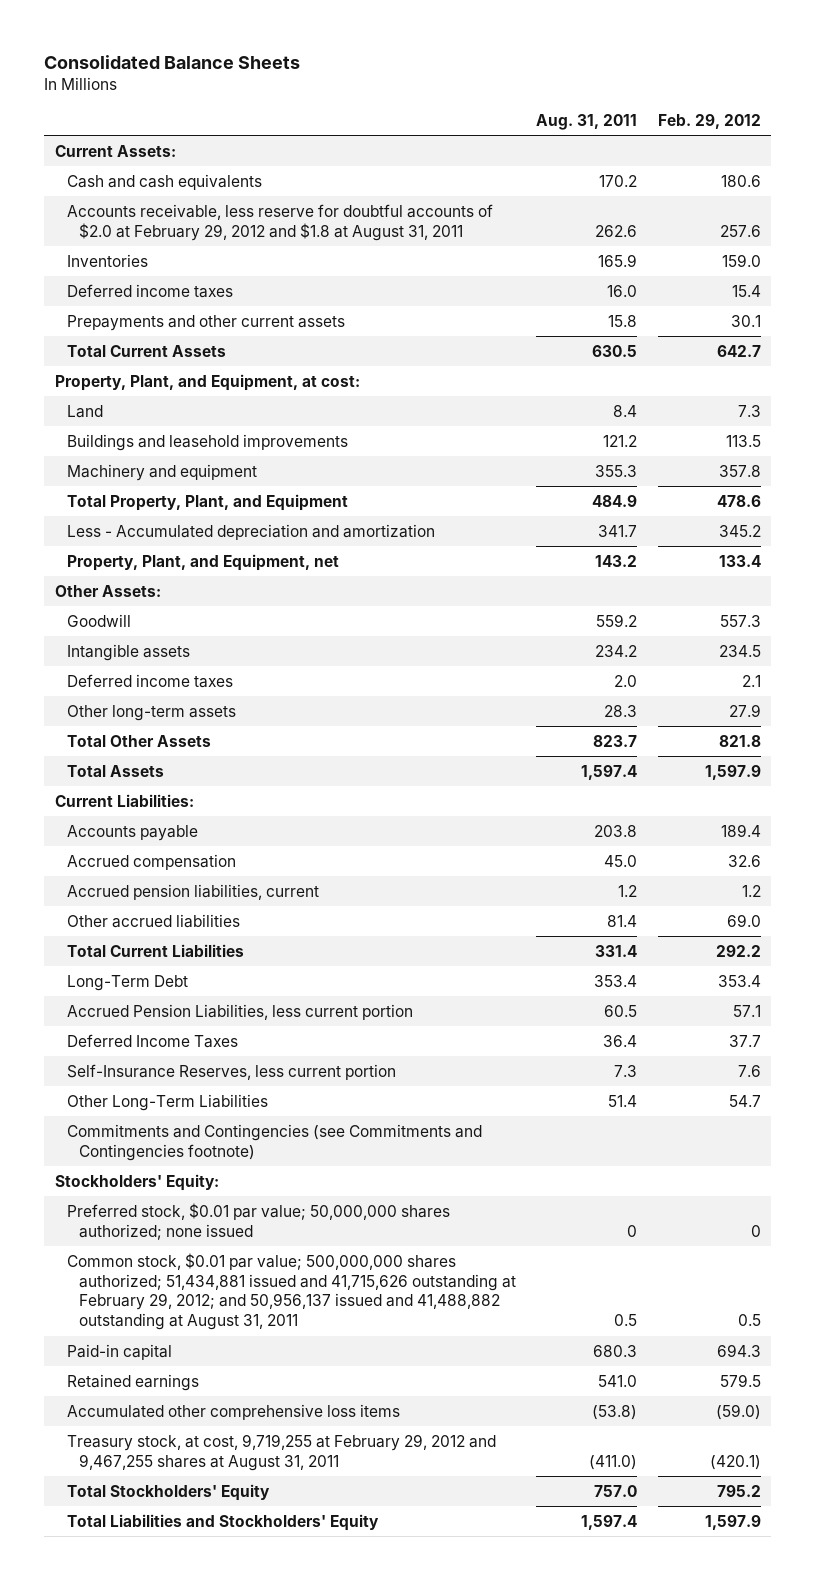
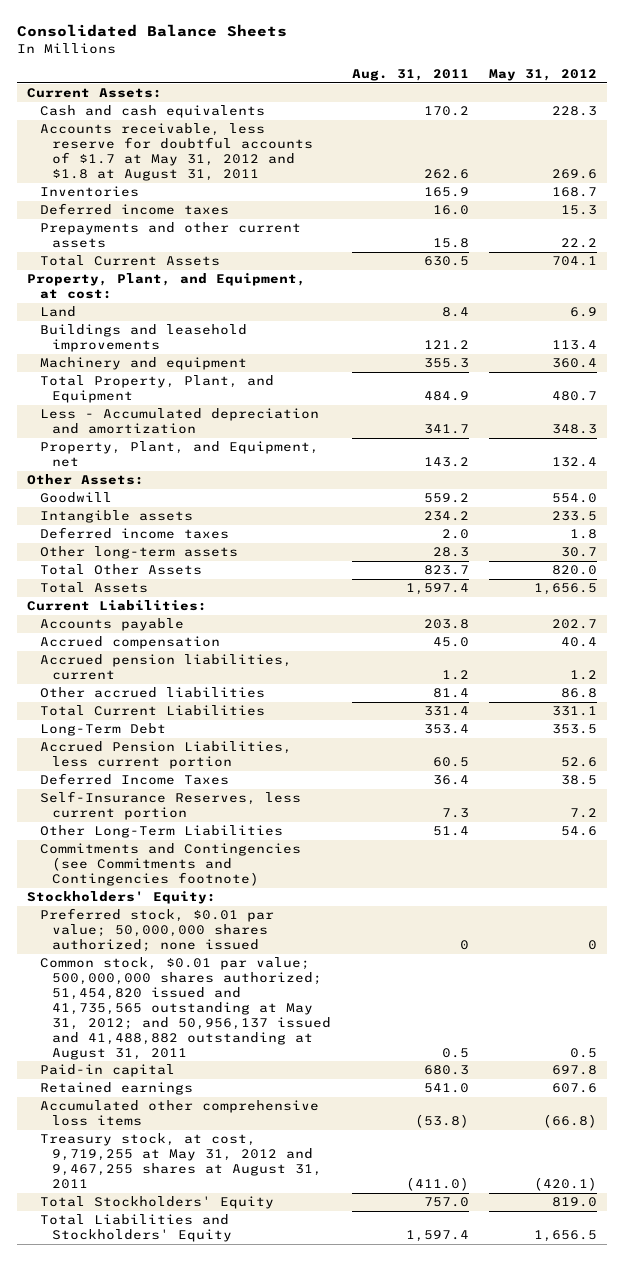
[658,114,762,130] Feb. 29, 2012 -> none
none -> [489,69,598,82] May 31, 2012
[66,203,493,241] Accounts receivable, less reserve for doubtful accounts of $2.0 at February 29, 2012 and $1.8 at August 31, 2011 -> [39,123,314,181] Accounts receivable, less reserve for doubtful accounts of $1.7 at May 31, 2012 and $1.8 at August 31, 2011
[66,1252,516,1331] Common stock, $0.01 par value; 500,000,000 shares authorized; 51,434,881 issued and 41,715,626 outstanding at February 29, 2012; and 50,956,137 issued and 41,488,882 outstanding at August 31, 2011 -> [39,957,332,1060] Common stock, $0.01 par value; 500,000,000 shares authorized; 51,454,820 issued and 41,735,565 outstanding at May 31, 2012; and 50,956,137 issued and 41,488,882 outstanding at August 31, 2011
[66,1433,496,1471] Treasury stock, at cost, 9,719,255 at February 29, 2012 and 9,467,255 shares at August 31, 2011 -> [39,1133,323,1189] Treasury stock, at cost, 9,719,255 at May 31, 2012 and 9,467,255 shares at August 31, 2011

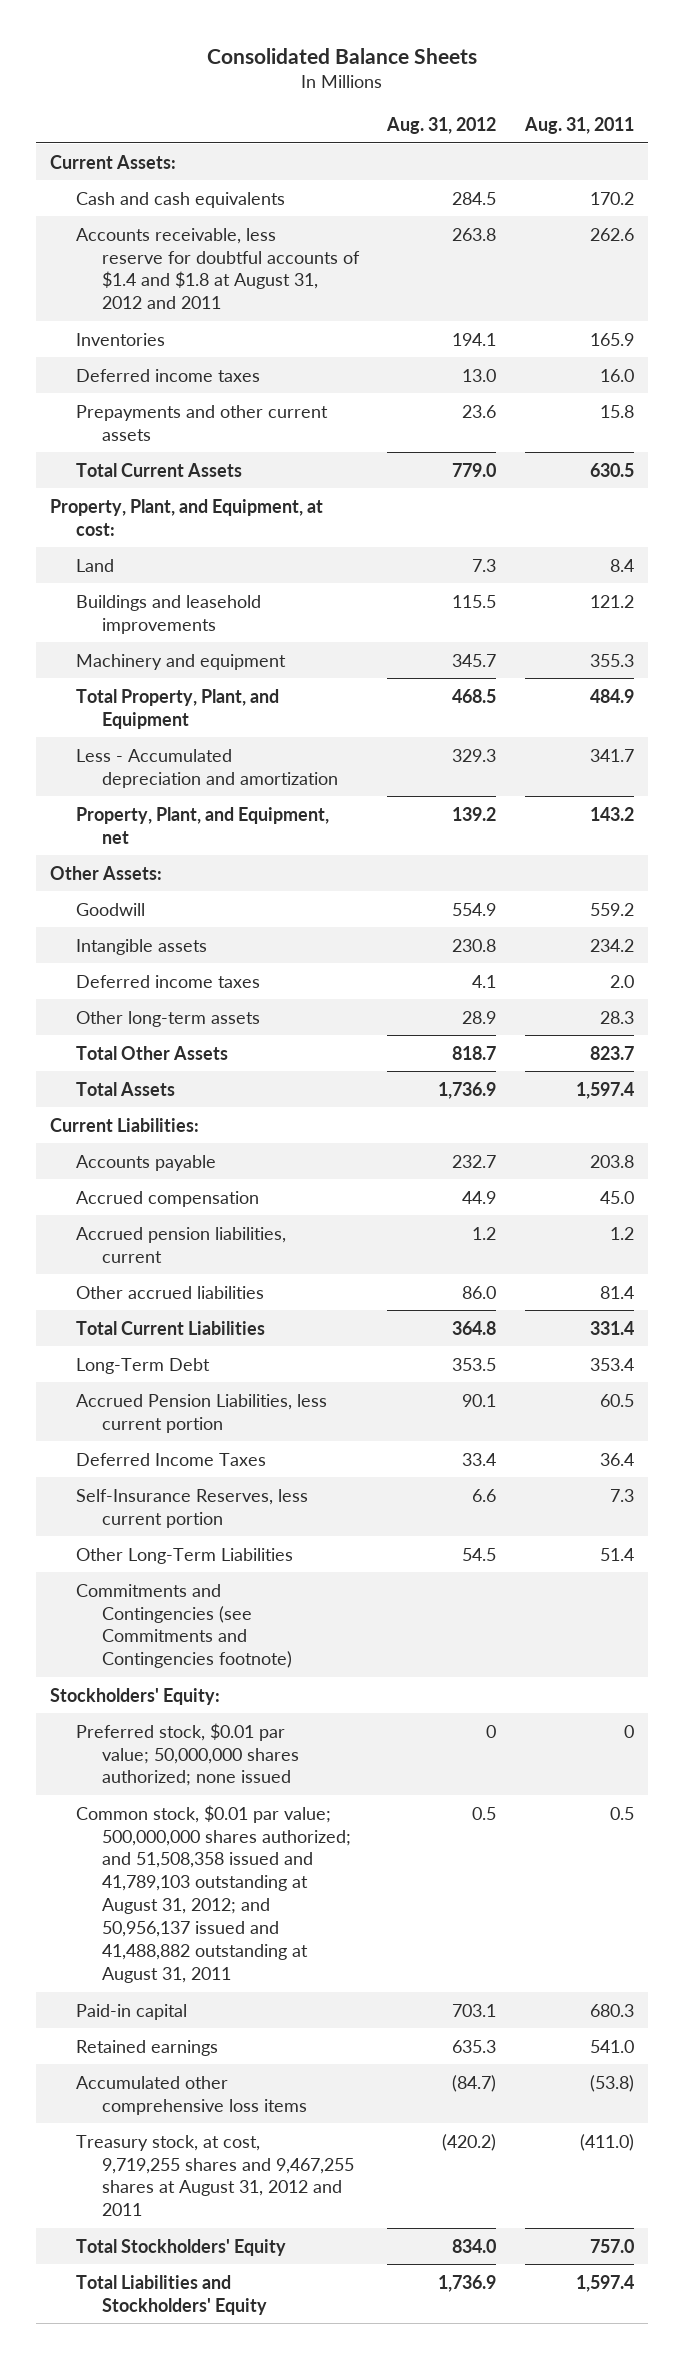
[489,69,598,82] May 31, 2012 -> none
none -> [386,117,497,135] Aug. 31, 2012
[39,123,314,181] Accounts receivable, less reserve for doubtful accounts of $1.7 at May 31, 2012 and $1.8 at August 31, 2011 -> [75,227,360,310] Accounts receivable, less reserve for doubtful accounts of $1.4 and $1.8 at August 31, 2012 and 2011
[39,957,332,1060] Common stock, $0.01 par value; 500,000,000 shares authorized; 51,454,820 issued and 41,735,565 outstanding at May 31, 2012; and 50,956,137 issued and 41,488,882 outstanding at August 31, 2011 -> [75,1804,351,1983] Common stock, $0.01 par value; 500,000,000 shares authorized; and 51,508,358 issued and 41,789,103 outstanding at August 31, 2012; and 50,956,137 issued and 41,488,882 outstanding at August 31, 2011
[39,1133,323,1189] Treasury stock, at cost, 9,719,255 at May 31, 2012 and 9,467,255 shares at August 31, 2011 -> [75,2134,354,2217] Treasury stock, at cost, 9,719,255 shares and 9,467,255 shares at August 31, 2012 and 2011

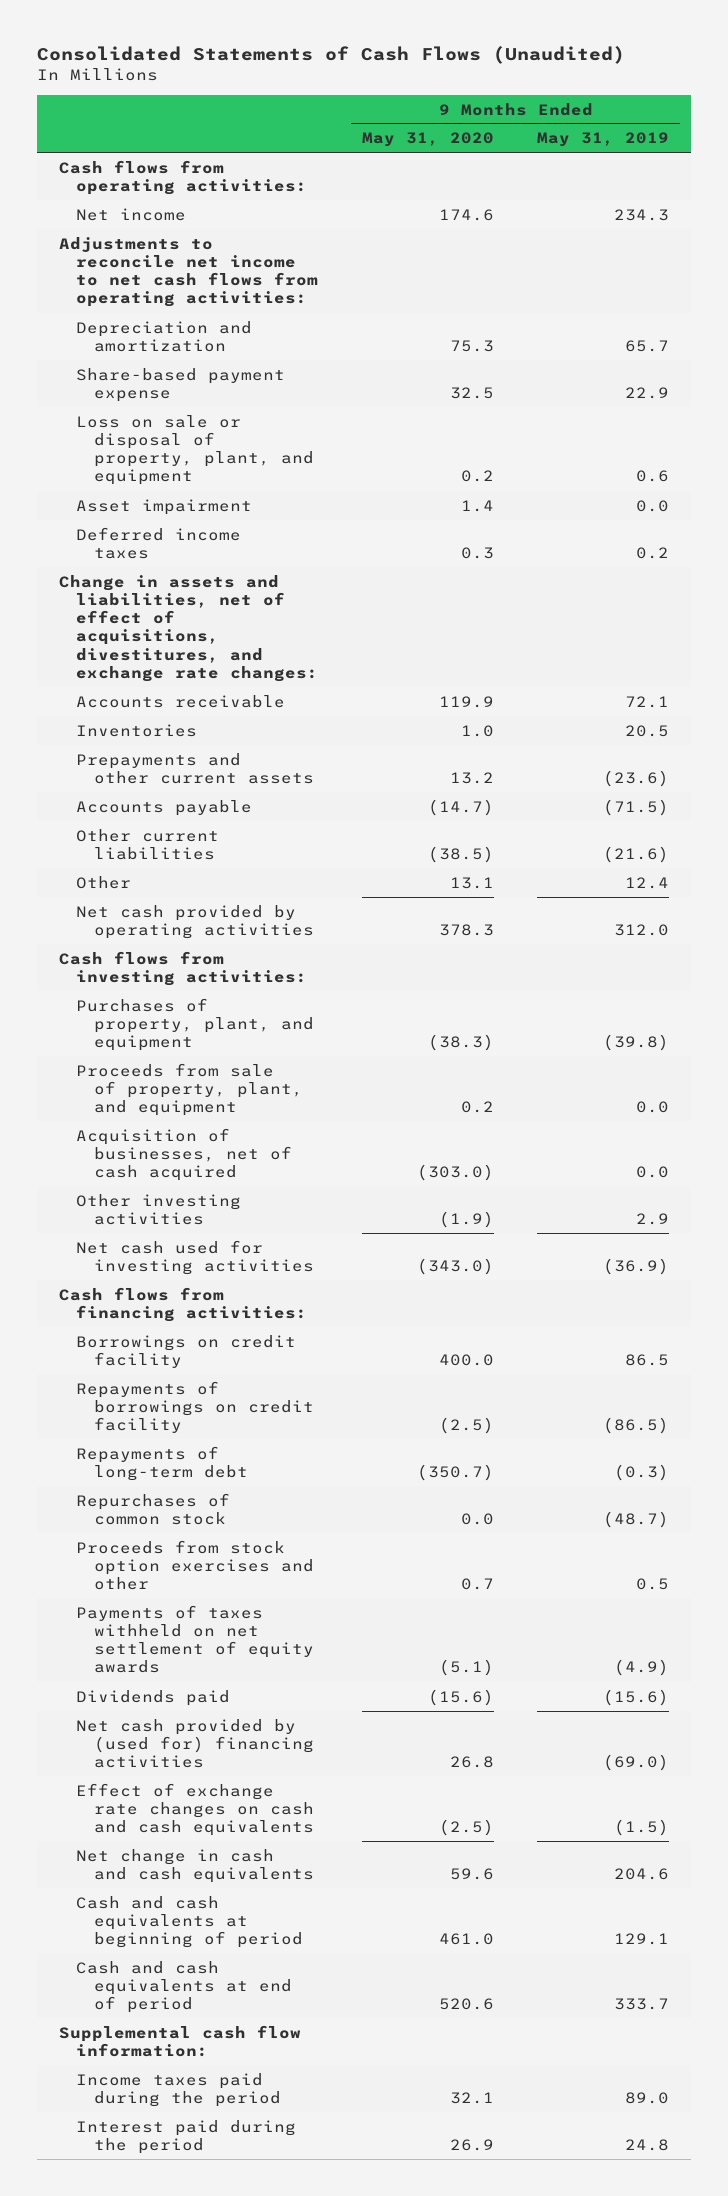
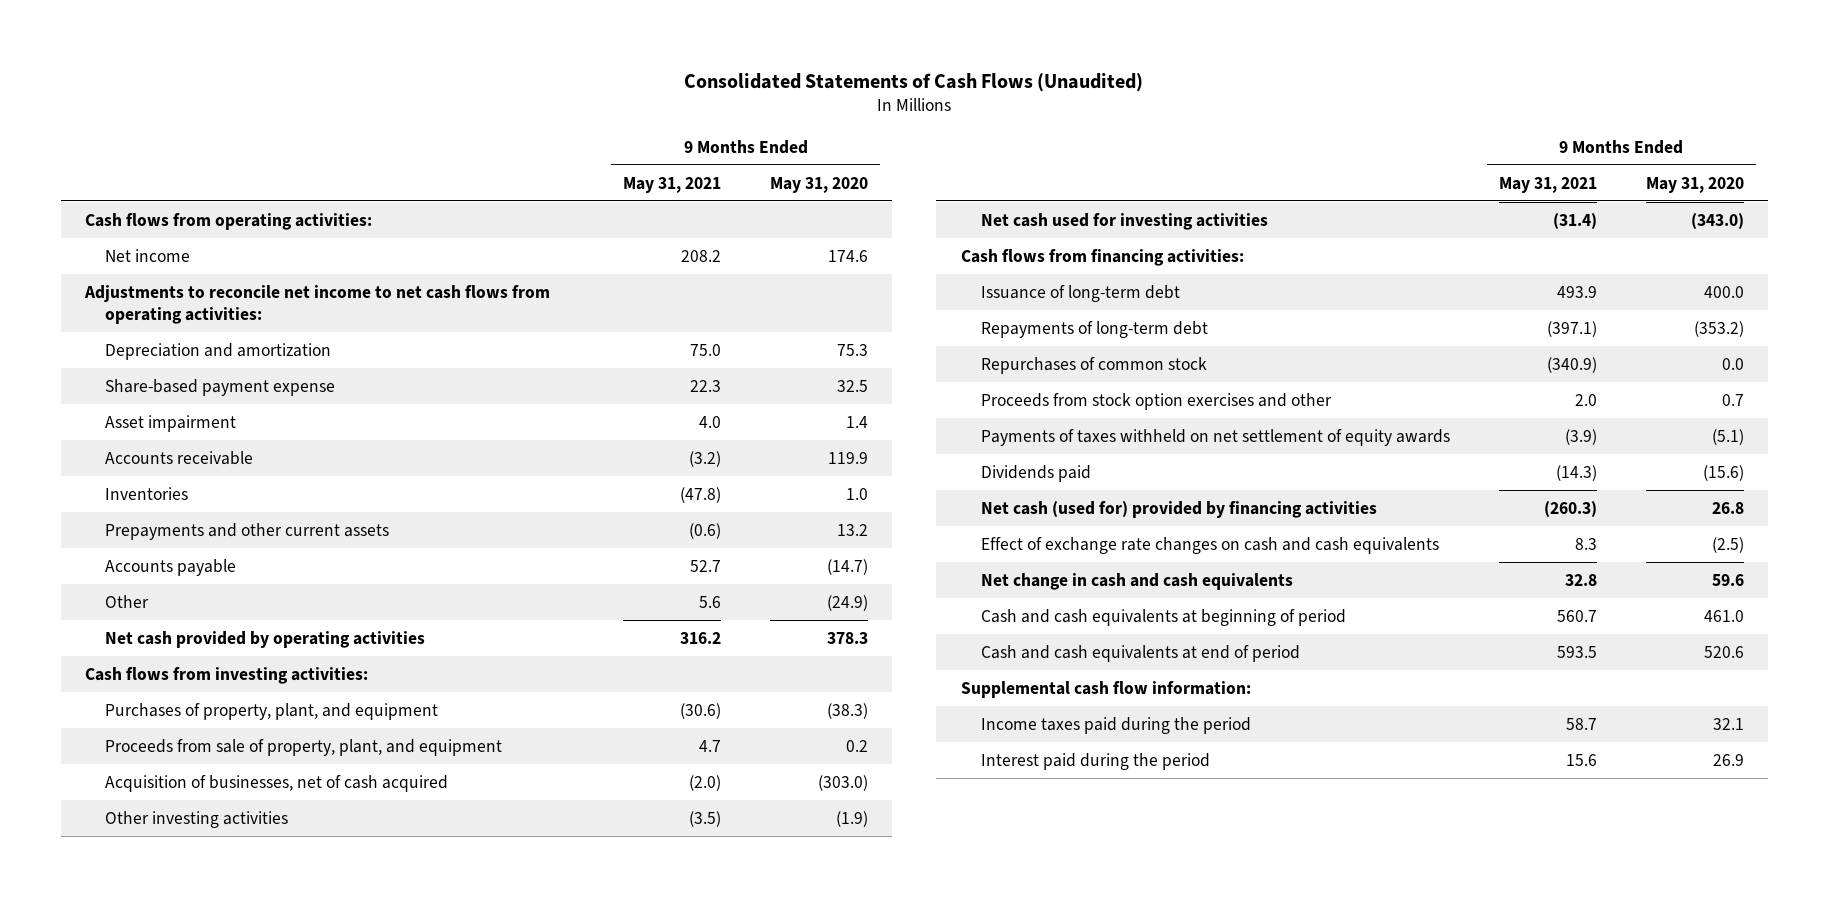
[537,132,670,148] May 31, 2019 -> none
none -> [623,176,722,193] May 31, 2021
[76,414,314,486] Loss on sale or disposal of property, plant, and equipment -> none
[76,526,242,559] Deferred income taxes -> none
[58,574,319,683] Change in assets and liabilities, net of effect of acquisitions, divestitures, and exchange rate changes: -> none
[76,828,220,860] Other current liabilities -> none
[449,876,494,889] 13.1 -> [827,594,869,611] (24.9)
[76,1334,297,1368] Borrowings on credit facility -> none
[76,1380,314,1434] Repayments of borrowings on credit facility -> none
none -> [981,284,1181,302] Issuance of long-term debt
[416,1463,494,1481] (350.7) -> [1693,320,1744,337] (353.2)
[76,1718,314,1769] Net cash provided by (used for) financing activities -> [981,500,1378,518] Net cash (used for) provided by financing activities

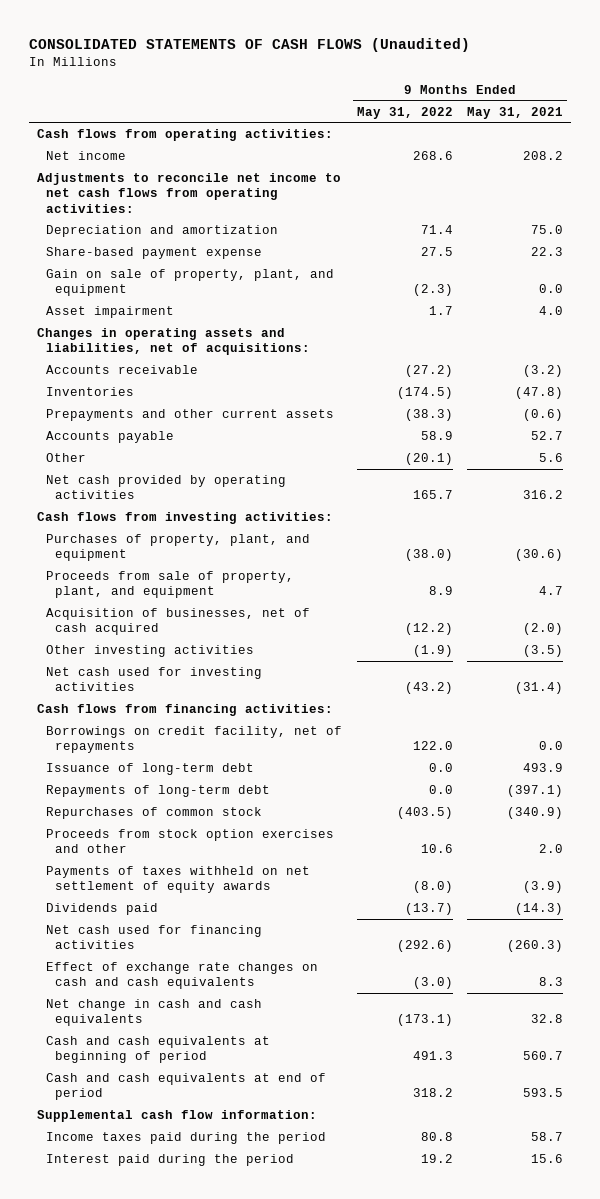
[684,72,1144,92] Consolidated Statements of Cash Flows (Unaudited) -> [29,37,471,52] CONSOLIDATED STATEMENTS OF CASH FLOWS (Unaudited)
[770,176,869,193] May 31, 2020 -> none
none -> [356,106,453,119] May 31, 2022
none -> [45,269,334,297] Gain on sale of property, plant, and equipment
none -> [36,328,310,356] Changes in operating assets and liabilities, net of acquisitions:
none -> [45,726,342,754] Borrowings on credit facility, net of repayments
[981,500,1378,518] Net cash (used for) provided by financing activities -> [45,925,262,950] Net cash used for financing activities

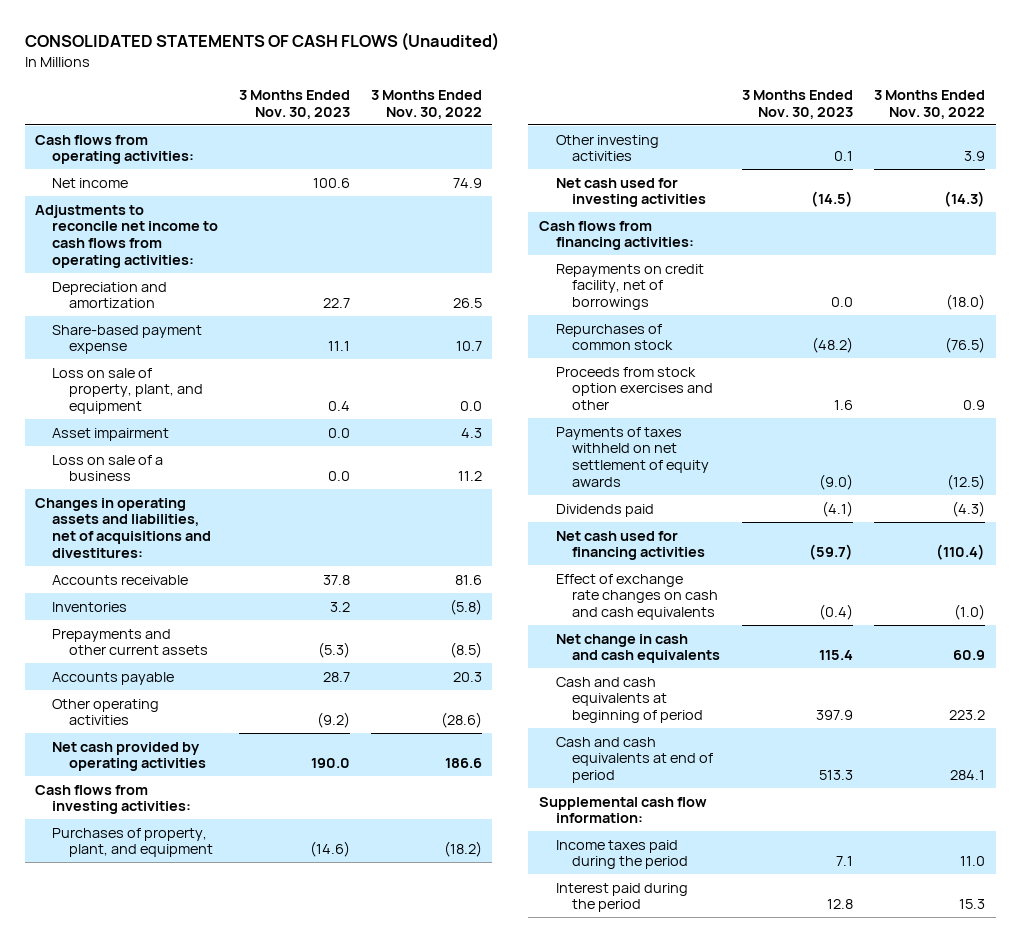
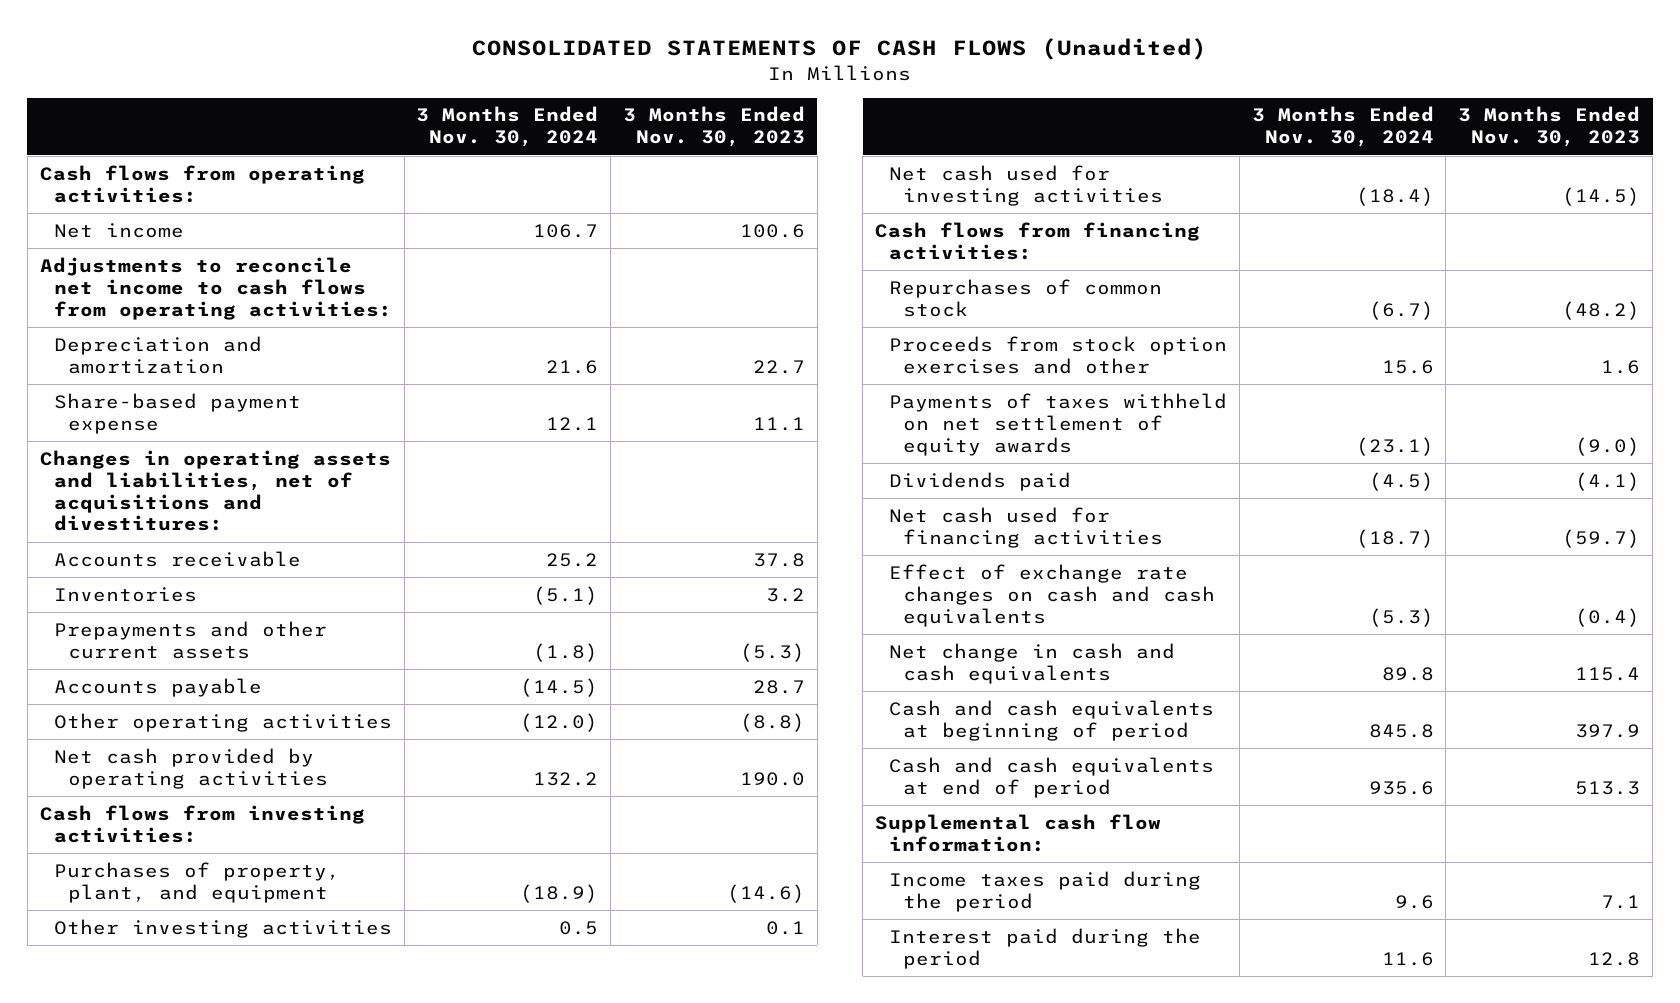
[370,89,482,119] 3 Months Ended Nov. 30, 2022 -> none
none -> [416,106,599,148] 3 Months Ended Nov. 30, 2024
[52,367,204,415] Loss on sale of property, plant, and equipment -> none
[52,427,170,441] Asset impairment -> none
[52,454,164,482] Loss on sale of a business -> none
[316,712,350,729] (9.2) -> [740,712,806,732] (8.8)
[555,263,704,311] Repayments on credit facility, net of borrowings -> none

